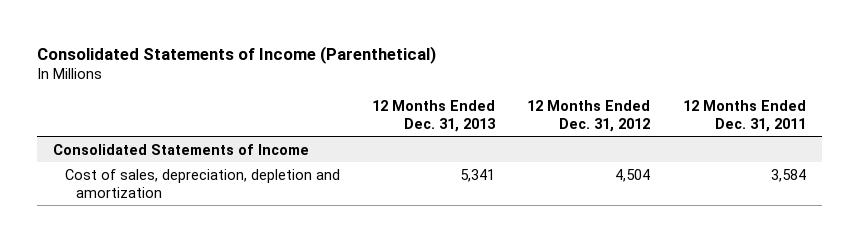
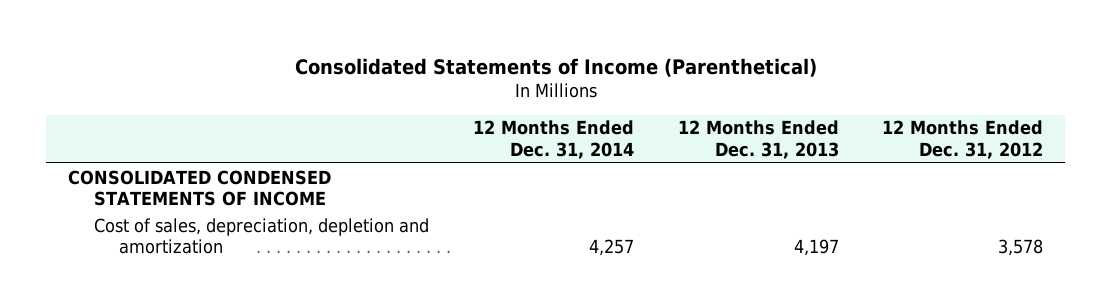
[682,99,806,133] 12 Months Ended Dec. 31, 2011 -> none
none -> [472,120,634,159] 12 Months Ended Dec. 31, 2014
[53,143,310,155] Consolidated Statements of Income -> [68,169,332,207] CONSOLIDATED CONDENSED STATEMENTS OF INCOME
[460,168,496,182] 5,341 -> [793,239,839,257] 4,197
[615,168,651,182] 4,504 -> [998,239,1044,257] 3,578

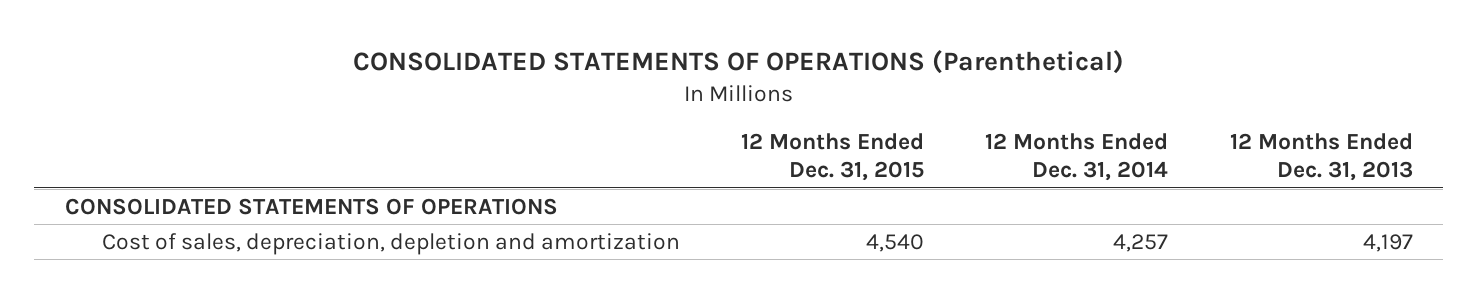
[294,57,817,77] Consolidated Statements of Income (Parenthetical) -> [352,49,1124,74] CONSOLIDATED STATEMENTS OF OPERATIONS (Parenthetical)
[882,120,1044,159] 12 Months Ended Dec. 31, 2012 -> none
none -> [740,133,924,182] 12 Months Ended Dec. 31, 2015
[68,169,332,207] CONSOLIDATED CONDENSED STATEMENTS OF INCOME -> [64,198,558,216] CONSOLIDATED STATEMENTS OF OPERATIONS

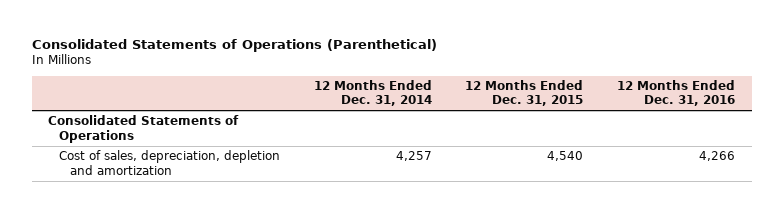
[352,49,1124,74] CONSOLIDATED STATEMENTS OF OPERATIONS (Parenthetical) -> [31,39,437,53] Consolidated Statements of Operations (Parenthetical)
[1229,133,1413,182] 12 Months Ended Dec. 31, 2013 -> none
none -> [616,79,735,107] 12 Months Ended Dec. 31, 2016
[64,198,558,216] CONSOLIDATED STATEMENTS OF OPERATIONS -> [48,115,240,143] Consolidated Statements of Operations

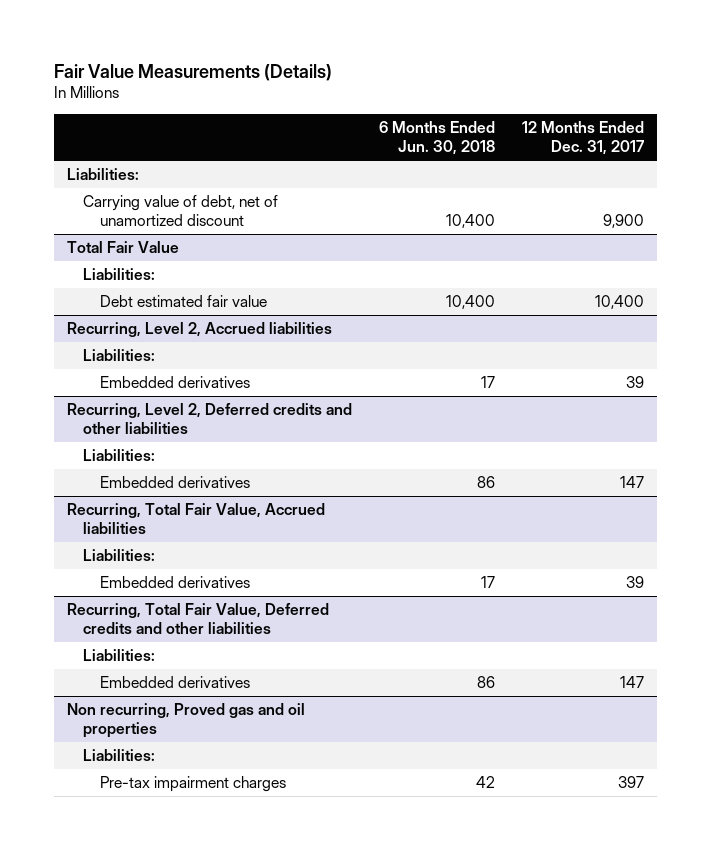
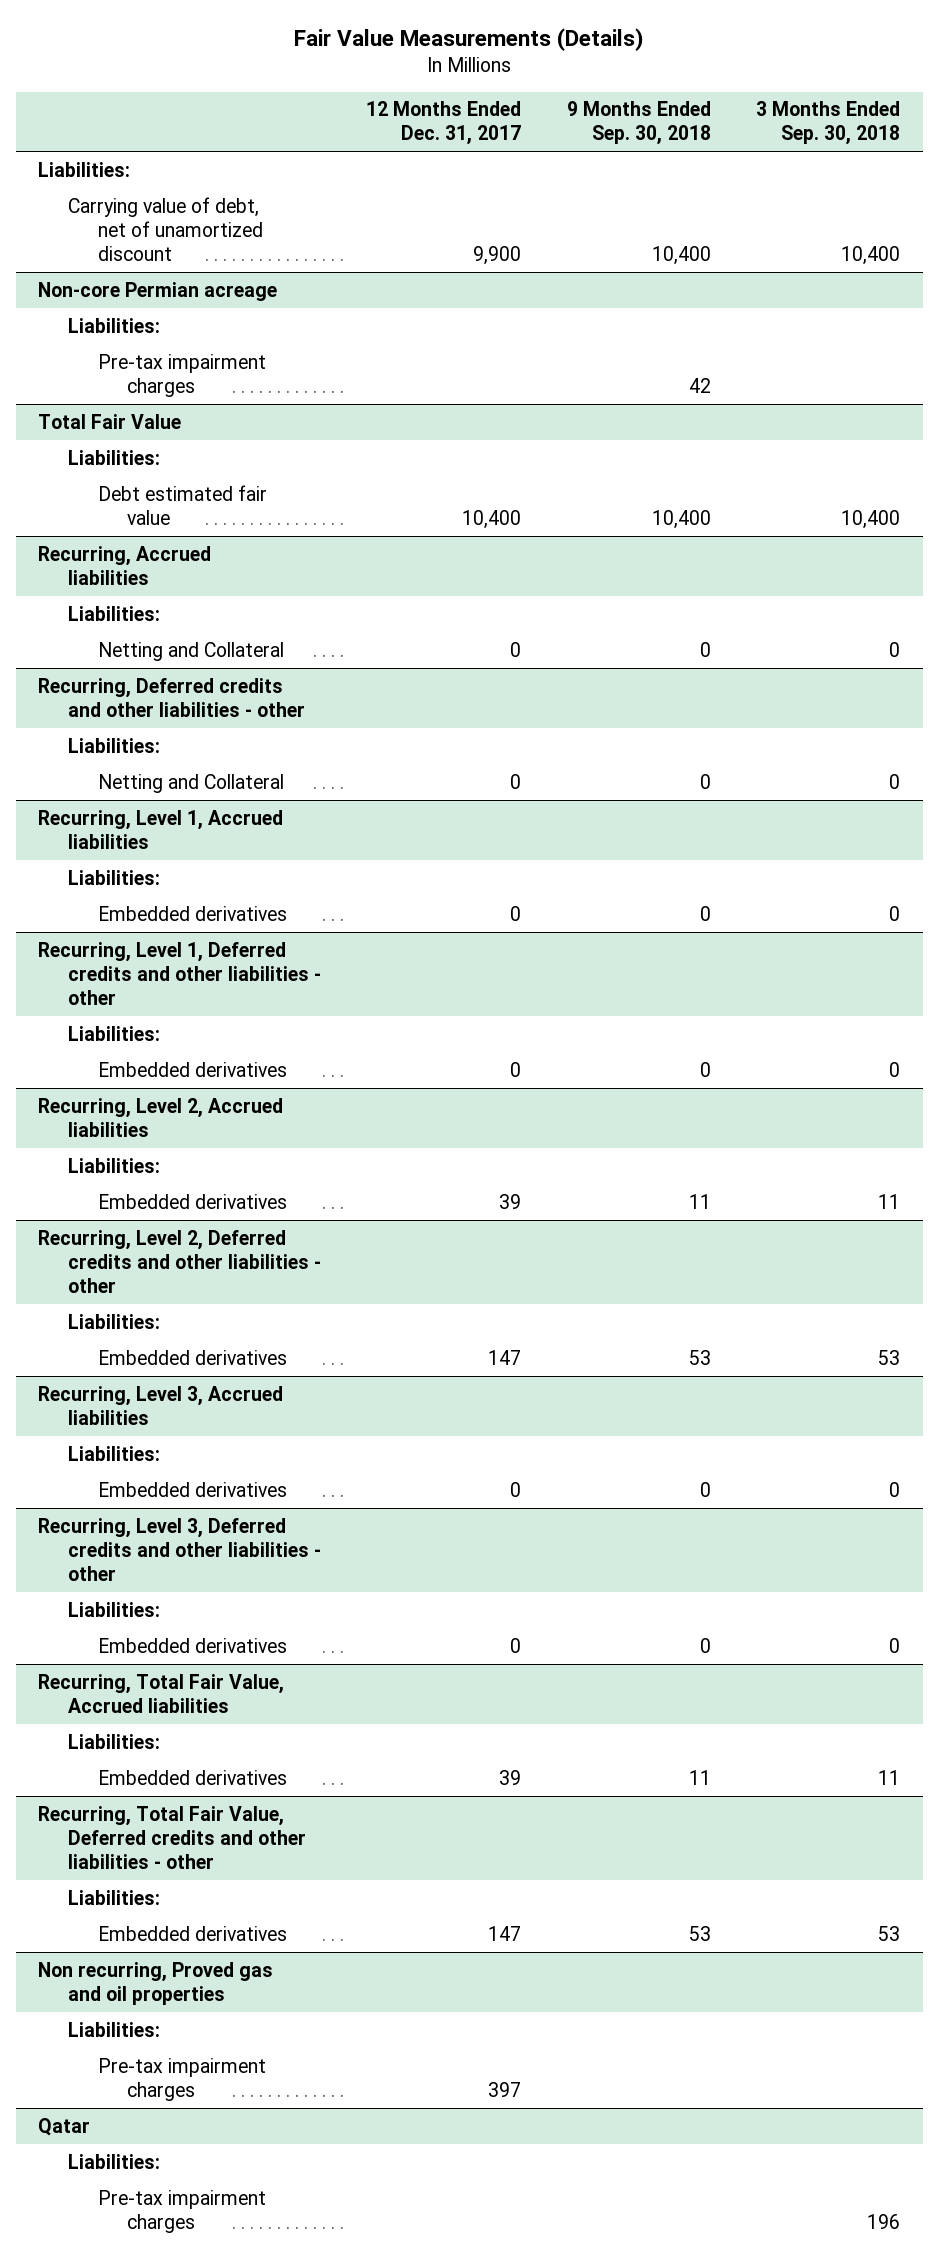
[378,120,495,156] 6 Months Ended Jun. 30, 2018 -> none
none -> [566,101,711,146] 9 Months Ended Sep. 30, 2018
none -> [756,101,901,146] 3 Months Ended Sep. 30, 2018
none -> [38,281,278,301] Non-core Permian acreage
none -> [67,317,160,333] Liabilities:
none -> [97,353,266,397] Pre-tax impairment charges
none -> [38,545,212,585] Recurring, Accrued liabilities
none -> [67,605,160,621] Liabilities:
none -> [97,641,284,661] Netting and Collateral
none -> [38,677,305,717] Recurring, Deferred credits and other liabilities - other
none -> [67,737,160,753] Liabilities:
none -> [97,773,284,793] Netting and Collateral
none -> [38,809,284,849] Recurring, Level 1, Accrued liabilities
none -> [67,869,160,885] Liabilities:
none -> [97,905,287,921] Embedded derivatives
none -> [38,941,321,1005] Recurring, Level 1, Deferred credits and other liabilities - other
none -> [67,1025,160,1041] Liabilities:
none -> [97,1061,287,1077] Embedded derivatives
[67,403,353,435] Recurring, Level 2, Deferred credits and other liabilities -> [38,1229,321,1293] Recurring, Level 2, Deferred credits and other liabilities - other
none -> [38,1385,284,1425] Recurring, Level 3, Accrued liabilities
none -> [67,1445,160,1461] Liabilities:
none -> [97,1481,287,1497] Embedded derivatives
none -> [38,1517,321,1581] Recurring, Level 3, Deferred credits and other liabilities - other
none -> [67,1601,160,1617] Liabilities:
none -> [97,1637,287,1653] Embedded derivatives
[67,603,330,635] Recurring, Total Fair Value, Deferred credits and other liabilities -> [38,1805,306,1869] Recurring, Total Fair Value, Deferred credits and other liabilities - other
none -> [38,2117,91,2136] Qatar
none -> [67,2153,160,2169] Liabilities:
none -> [97,2189,266,2233] Pre-tax impairment charges

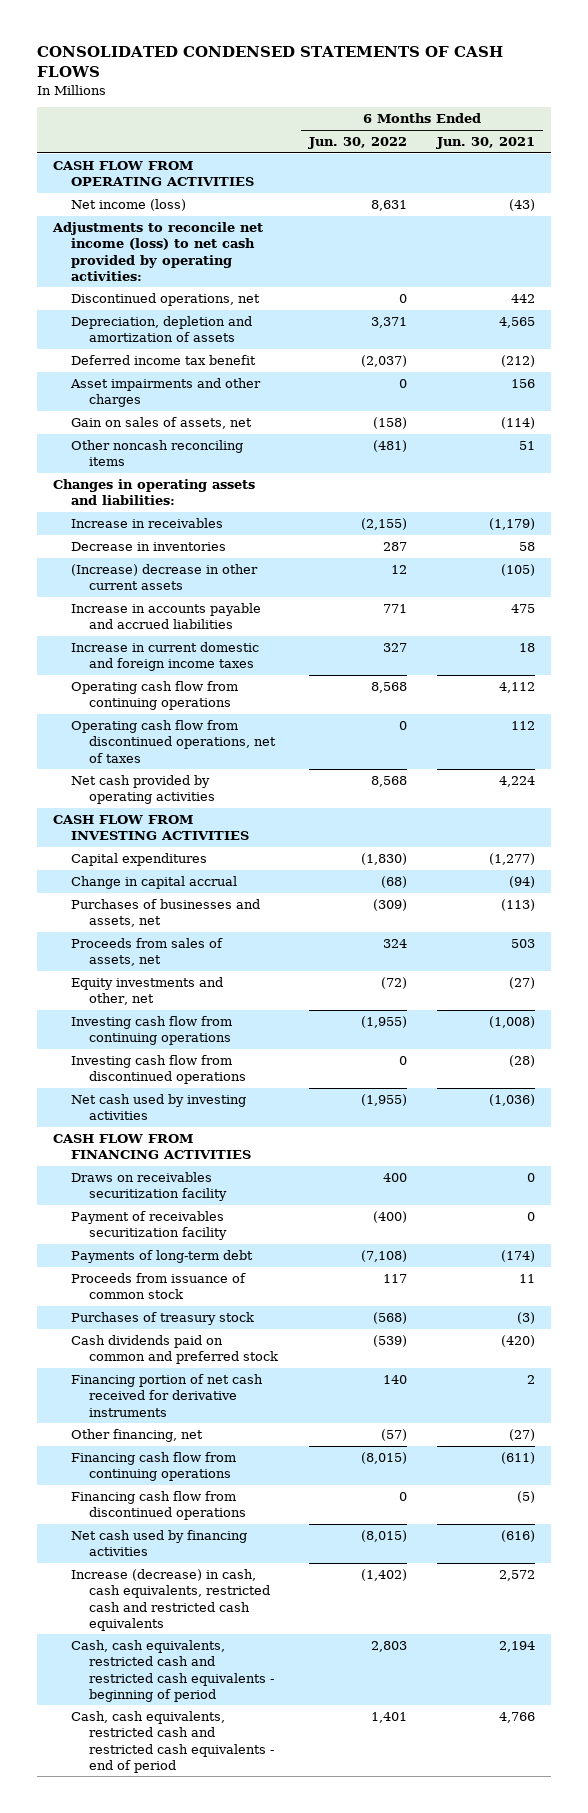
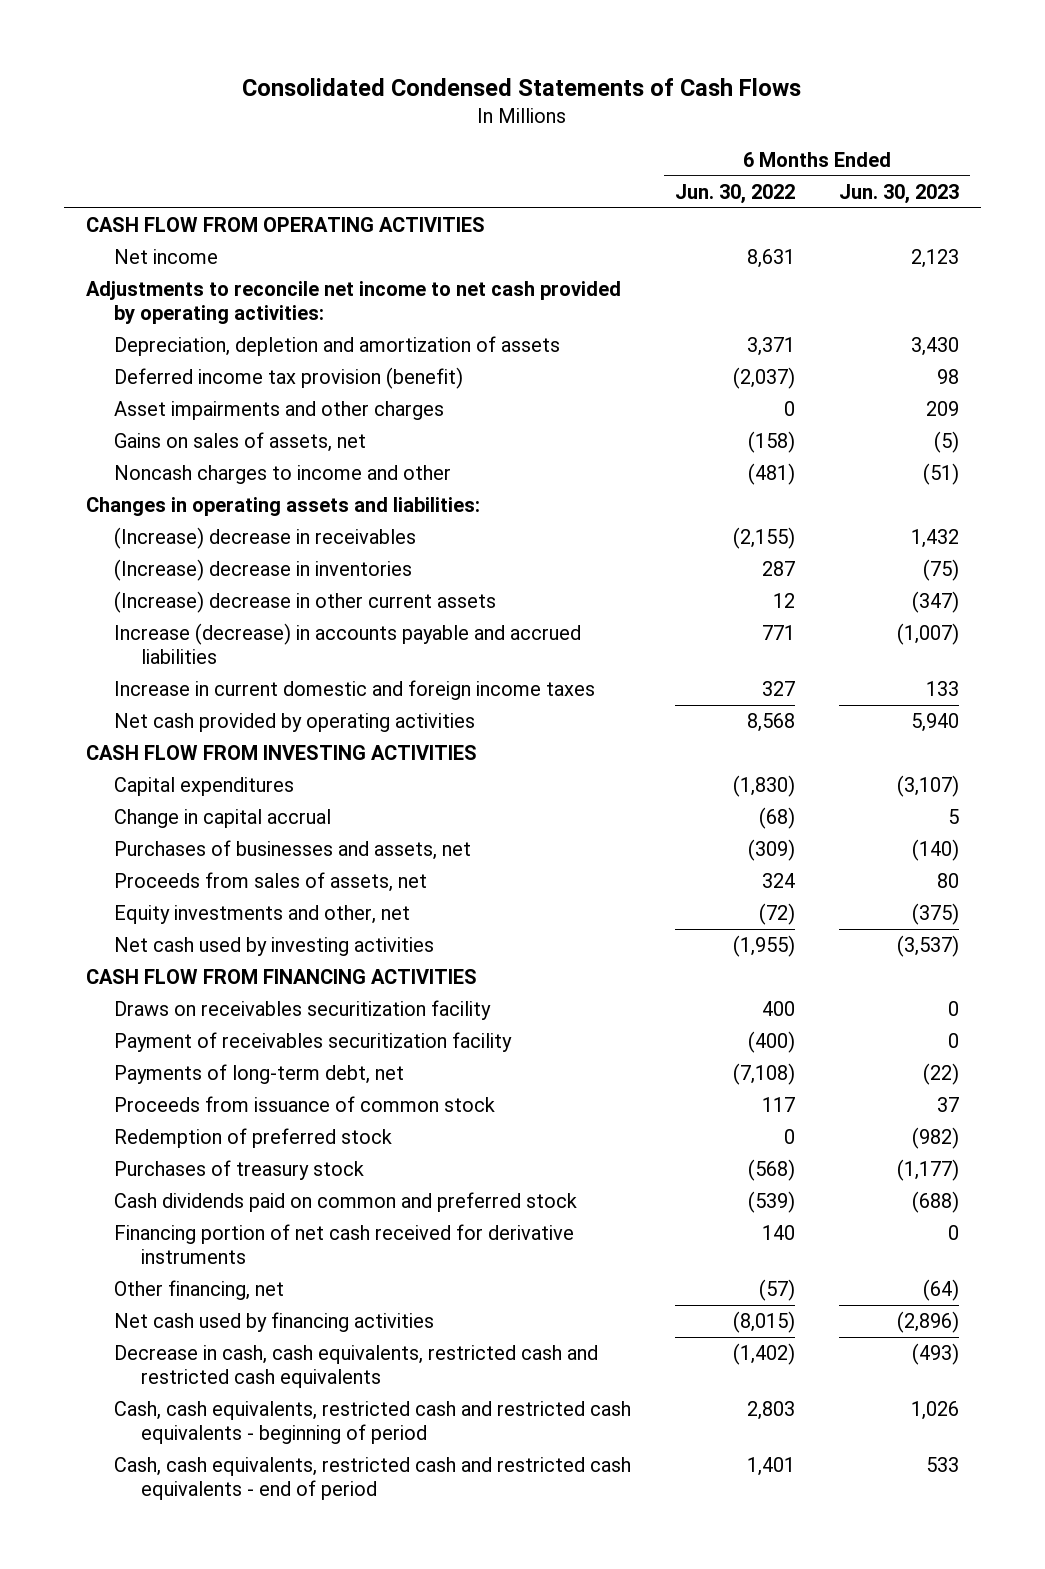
[37,46,504,78] CONSOLIDATED CONDENSED STATEMENTS OF CASH FLOWS -> [242,77,802,96] Consolidated Condensed Statements of Cash Flows
[436,137,536,150] Jun. 30, 2021 -> none
none -> [838,184,959,205] Jun. 30, 2023
[70,293,260,307] Discontinued operations, net -> none
[70,199,186,212] Net income (loss) -> [113,249,218,265] Net income
[51,222,263,281] Adjustments to reconcile net income (loss) to net cash provided by operating activities: -> [86,281,622,325] Adjustments to reconcile net income to net cash provided by operating activities:
[70,355,256,366] Deferred income tax benefit -> [113,367,463,390] Deferred income tax provision (benefit)
[70,417,252,430] Gain on sales of assets, net -> [113,432,366,453] Gains on sales of assets, net
[70,440,243,467] Other noncash reconciling items -> [113,465,451,485] Noncash charges to income and other
[70,518,223,529] Increase in receivables -> [113,527,416,550] (Increase) decrease in receivables
[70,542,226,552] Decrease in inventories -> [113,559,412,582] (Increase) decrease in inventories
[70,603,261,630] Increase in accounts payable and accrued liabilities -> [113,623,581,665] Increase (decrease) in accounts payable and accrued liabilities
[70,681,238,711] Operating cash flow from continuing operations -> none
[70,720,276,763] Operating cash flow from discontinued operations, net of taxes -> none
[70,1016,232,1046] Investing cash flow from continuing operations -> none
[70,1055,246,1085] Investing cash flow from discontinued operations -> none
[70,1250,253,1264] Payments of long-term debt -> [113,1064,404,1085] Payments of long-term debt, net
none -> [113,1128,392,1149] Redemption of preferred stock
[70,1452,236,1482] Financing cash flow from continuing operations -> none
[70,1491,246,1521] Financing cash flow from discontinued operations -> none
[70,1569,270,1631] Increase (decrease) in cash, cash equivalents, restricted cash and restricted cash equivalents -> [113,1345,598,1389] Decrease in cash, cash equivalents, restricted cash and restricted cash equivalents

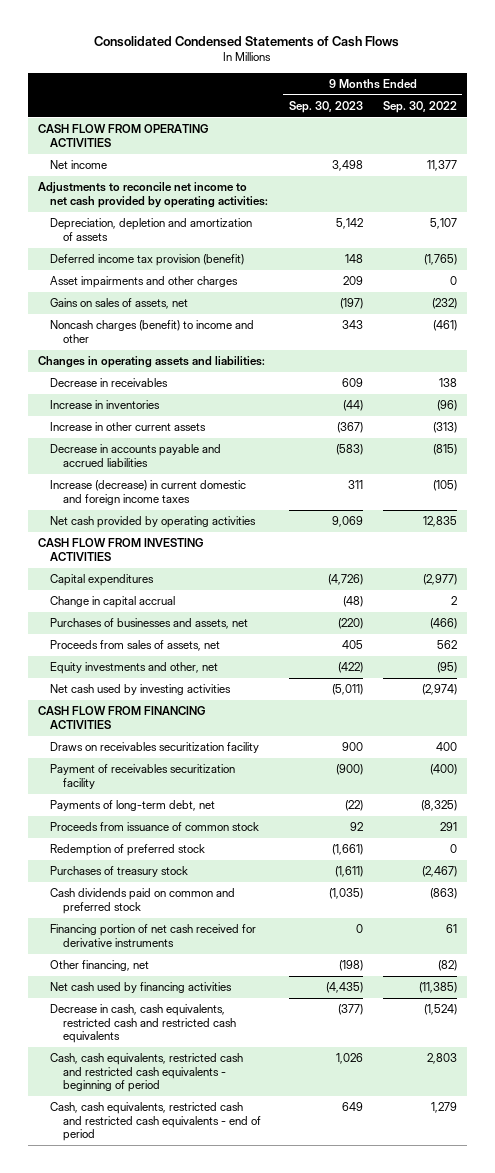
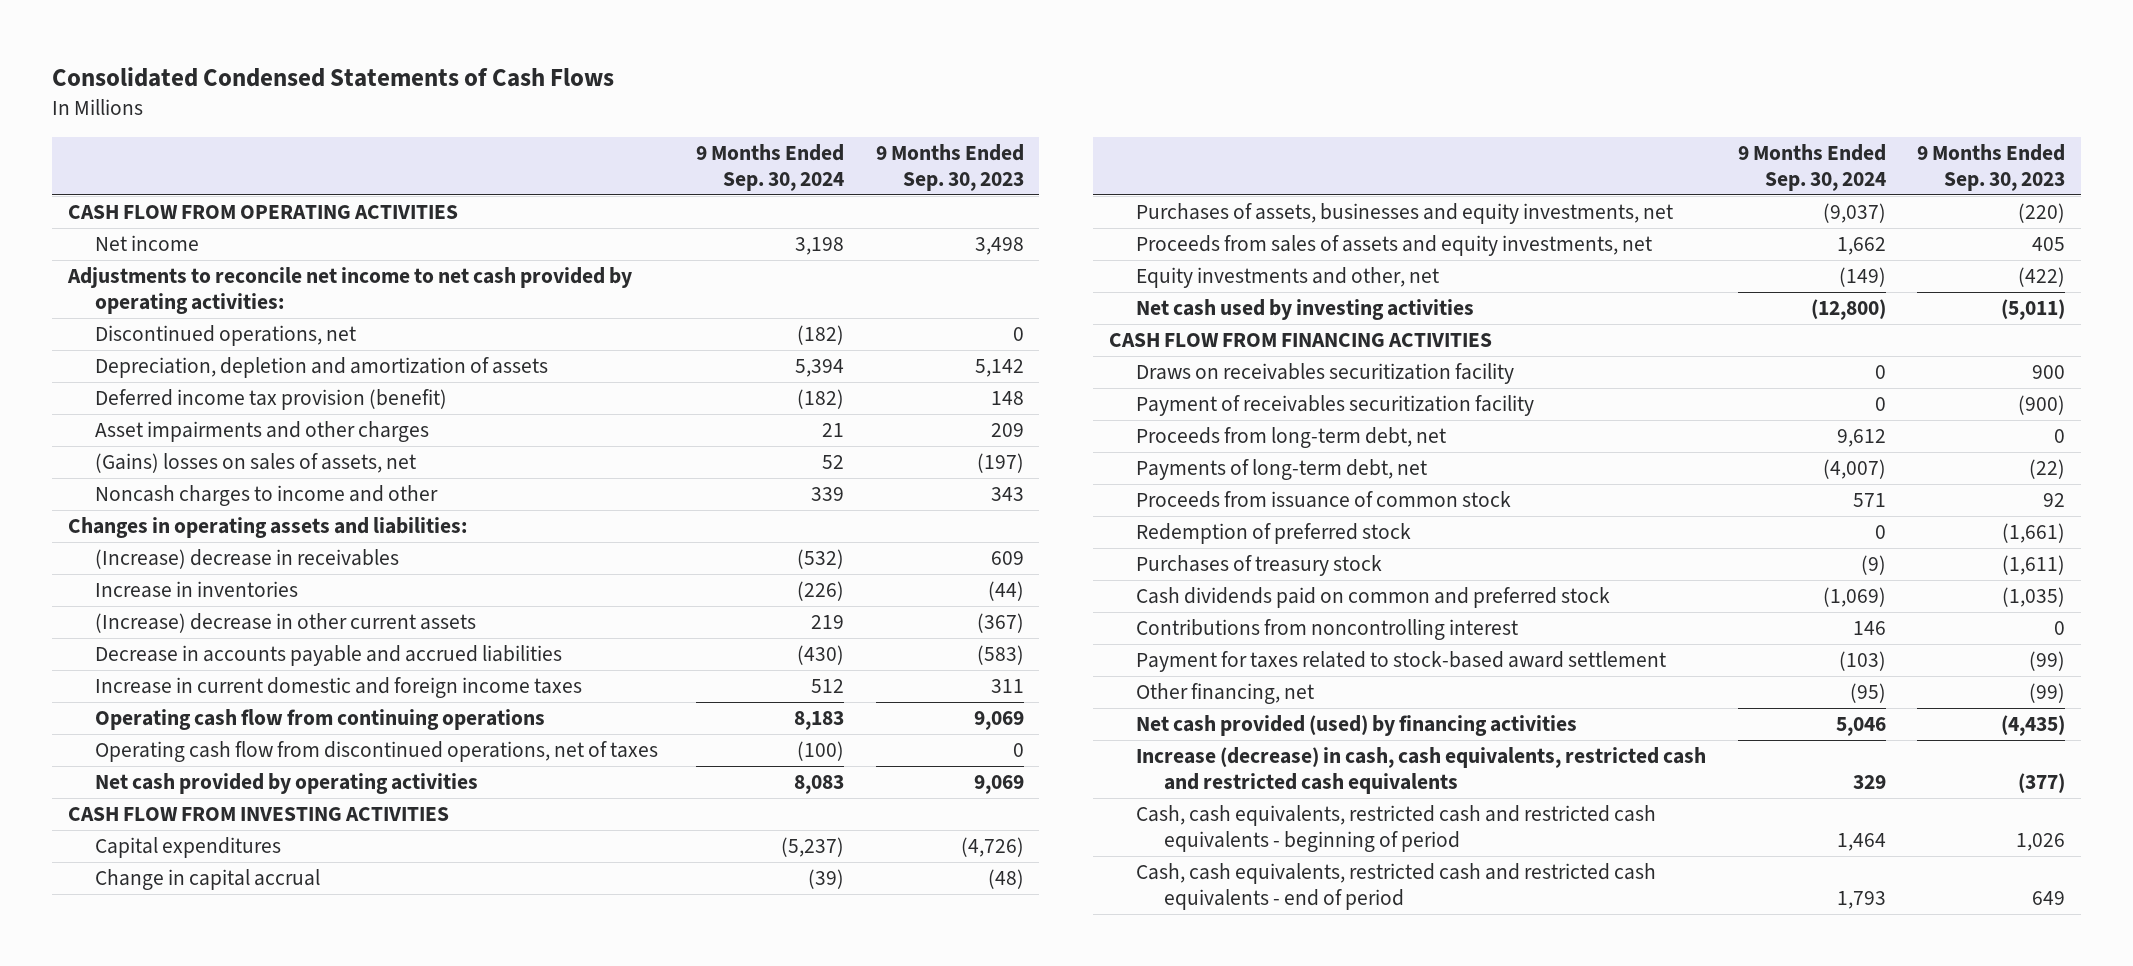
[382,101,457,114] Sep. 30, 2022 -> none
none -> [696,143,845,192] 9 Months Ended Sep. 30, 2024
none -> [95,325,357,347] Discontinued operations, net
[50,298,189,310] Gains on sales of assets, net -> [95,453,417,474] (Gains) losses on sales of assets, net
[50,320,255,343] Noncash charges (benefit) to income and other -> [95,485,439,507] Noncash charges to income and other
[50,378,169,388] Decrease in receivables -> [95,549,400,570] (Increase) decrease in receivables
[50,422,207,432] Increase in other current assets -> [95,613,477,634] (Increase) decrease in other current assets
[50,480,247,505] Increase (decrease) in current domestic and foreign income taxes -> [95,677,583,699] Increase in current domestic and foreign income taxes
none -> [95,709,546,731] Operating cash flow from continuing operations
none -> [95,741,659,763] Operating cash flow from discontinued operations, net of taxes
[50,618,249,630] Purchases of businesses and assets, net -> [1136,203,1674,225] Purchases of assets, businesses and equity investments, net
[50,640,221,652] Proceeds from sales of assets, net -> [1136,235,1653,257] Proceeds from sales of assets and equity investments, net
none -> [1136,427,1447,449] Proceeds from long-term debt, net
[50,924,257,947] Financing portion of net cash received for derivative instruments -> none
none -> [1136,619,1519,641] Contributions from noncontrolling interest
none -> [1136,651,1667,673] Payment for taxes related to stock-based award settlement
[338,960,363,972] (198) -> [2028,683,2065,704] (99)
[50,982,233,994] Net cash used by financing activities -> [1136,715,1578,737] Net cash provided (used) by financing activities
[50,1004,236,1043] Decrease in cash, cash equivalents, restricted cash and restricted cash equivalents -> [1136,747,1707,795] Increase (decrease) in cash, cash equivalents, restricted cash and restricted cash equivalents

